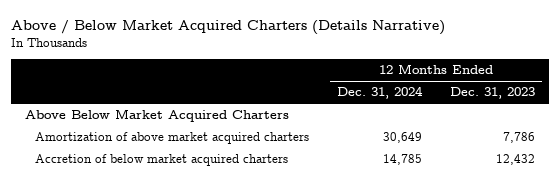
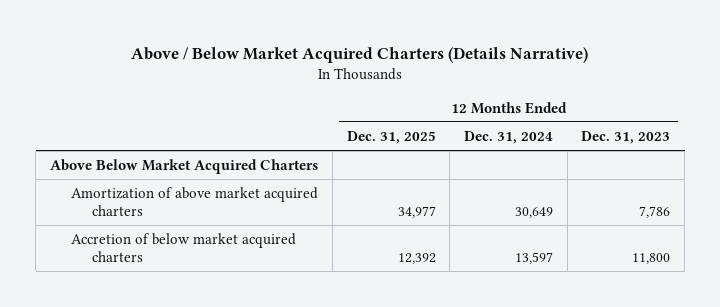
none -> [346,131,436,145] Dec. 31, 2025
[383,154,423,166] 14,785 -> [515,251,554,264] 13,597
[495,154,535,166] 12,432 -> [632,252,671,264] 11,800

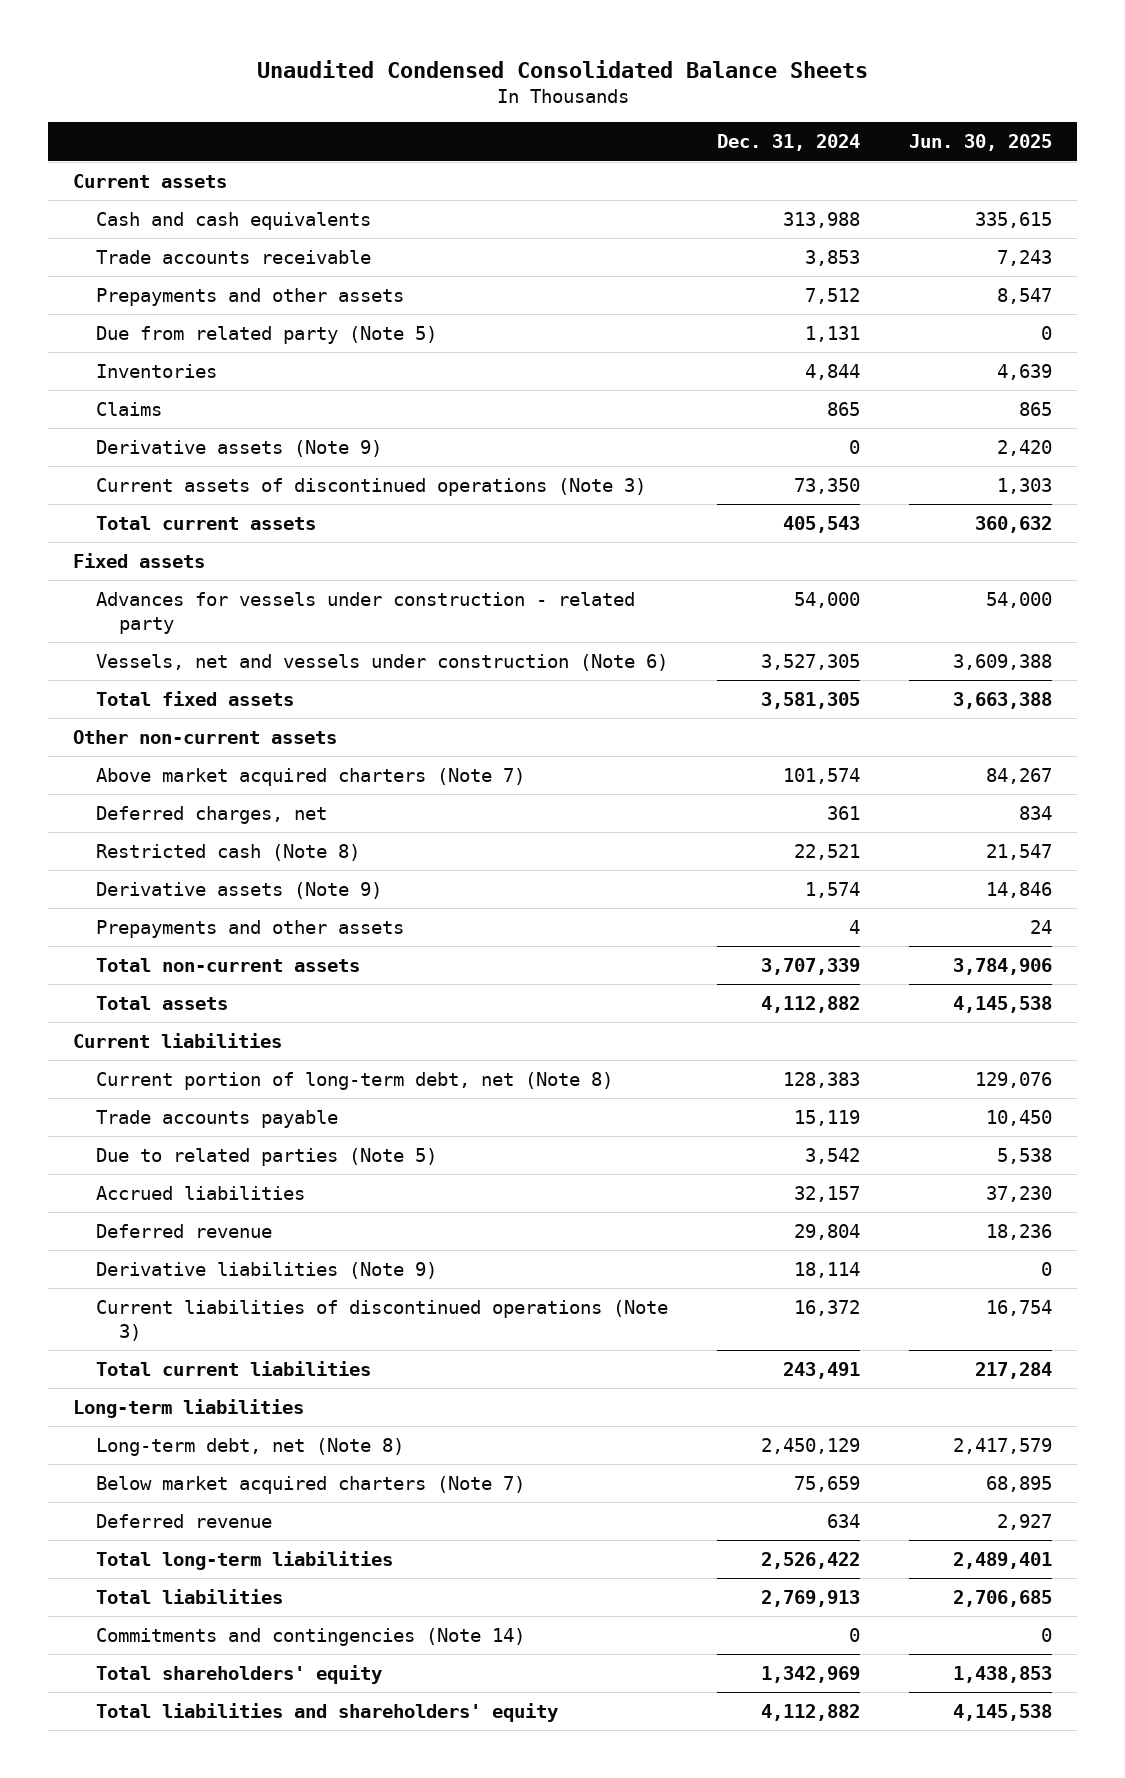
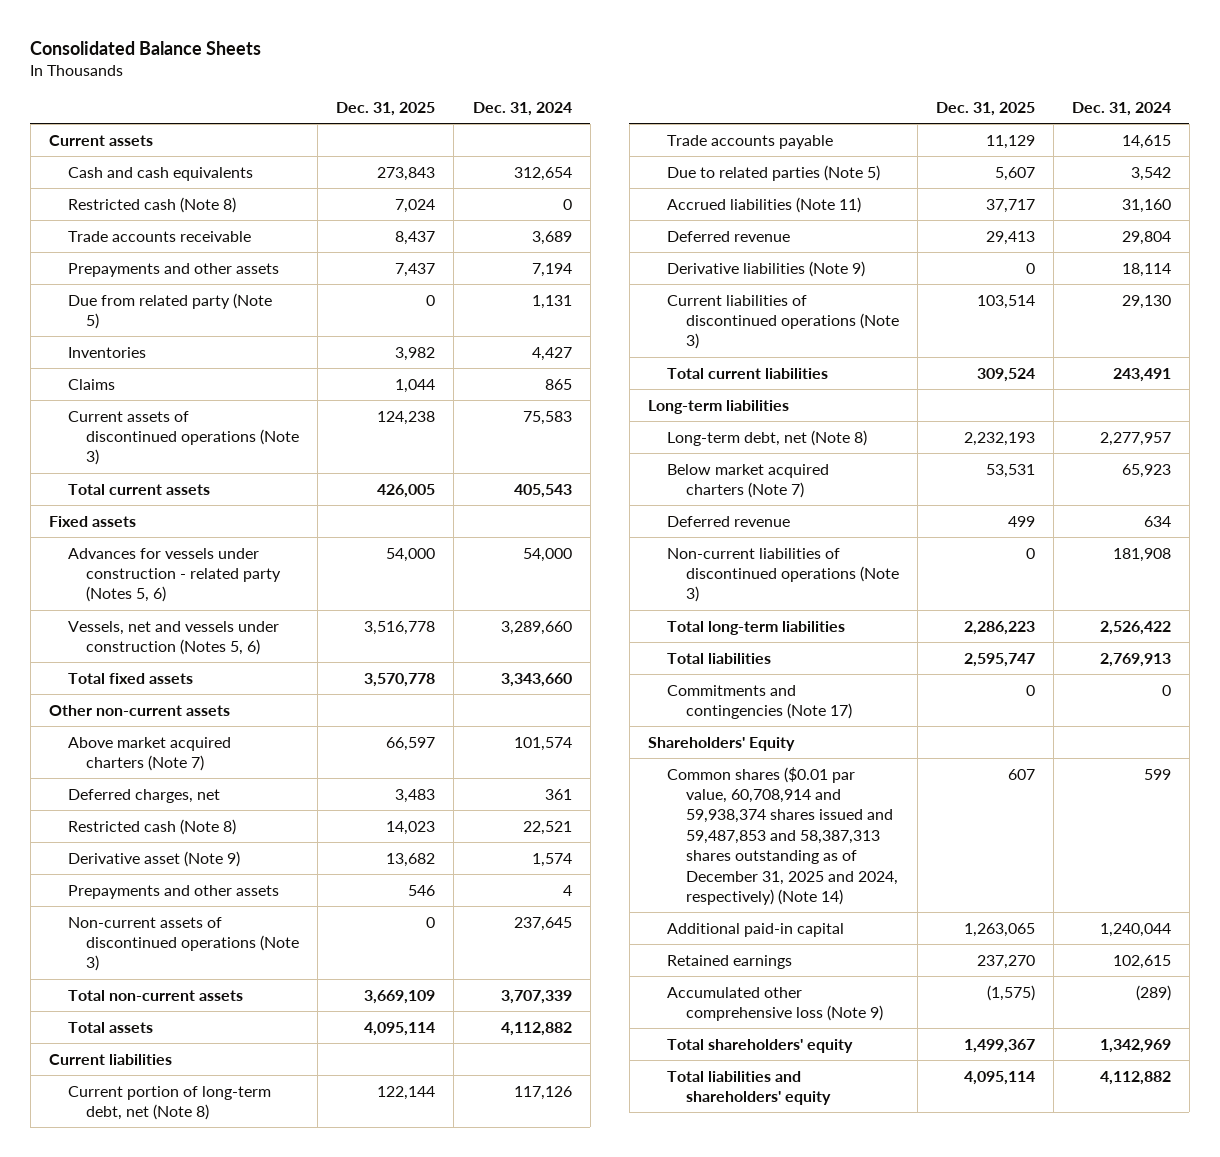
[256,59,868,78] Unaudited Condensed Consolidated Balance Sheets -> [30,40,262,55] Consolidated Balance Sheets
[909,134,1053,152] Jun. 30, 2025 -> none
none -> [336,102,436,117] Dec. 31, 2025
[783,211,861,228] 313,988 -> [513,166,572,181] 312,654
none -> [67,196,236,213] Restricted cash (Note 8)
[805,249,861,266] 3,853 -> [531,230,572,245] 3,689
[805,287,861,304] 7,512 -> [531,262,572,277] 7,194
[805,363,861,380] 4,844 -> [531,346,572,361] 4,427
[96,439,383,457] Derivative assets (Note 9) -> none
[794,477,861,494] 73,350 -> [522,410,572,425] 75,583
[96,591,636,634] Advances for vessels under construction - related party -> [67,547,282,603] Advances for vessels under construction - related party (Notes 5, 6)
[96,653,669,671] Vessels, net and vessels under construction (Note 6) -> [67,620,279,655] Vessels, net and vessels under construction (Notes 5, 6)
[761,653,861,670] 3,527,305 -> [500,620,572,635] 3,289,660
[761,691,861,709] 3,581,305 -> [500,672,572,687] 3,343,660
[96,881,383,899] Derivative assets (Note 9) -> [67,850,240,867] Derivative asset (Note 9)
none -> [67,916,300,972] Non-current assets of discontinued operations (Note 3)
[783,1071,861,1088] 128,383 -> [513,1085,572,1100] 117,126
[794,1109,861,1126] 15,119 -> [1121,134,1171,149] 14,615
[96,1185,306,1200] Accrued liabilities -> [666,196,861,213] Accrued liabilities (Note 11)
[794,1185,861,1202] 32,157 -> [1121,198,1171,213] 31,160
[794,1299,861,1316] 16,372 -> [1121,294,1171,309] 29,130
[761,1437,861,1454] 2,450,129 -> [1099,431,1171,446] 2,277,957
[794,1475,861,1492] 75,659 -> [1121,463,1171,478] 65,923
none -> [666,547,899,603] Non-current liabilities of discontinued operations (Note 3)
[96,1627,526,1646] Commitments and contingencies (Note 14) -> [666,684,852,719] Commitments and contingencies (Note 17)
none -> [648,736,796,751] Shareholders' Equity
none -> [666,766,898,906] Common shares ($0.01 par value, 60,708,914 and 59,938,374 shares issued and 59,487,853 and 58,387,313 shares outstanding as of December 31, 2025 and 2024, respectively) (Note 14)
none -> [666,922,844,937] Additional paid-in capital
none -> [666,954,792,969] Retained earnings
none -> [666,986,883,1021] Accumulated other comprehensive loss (Note 9)

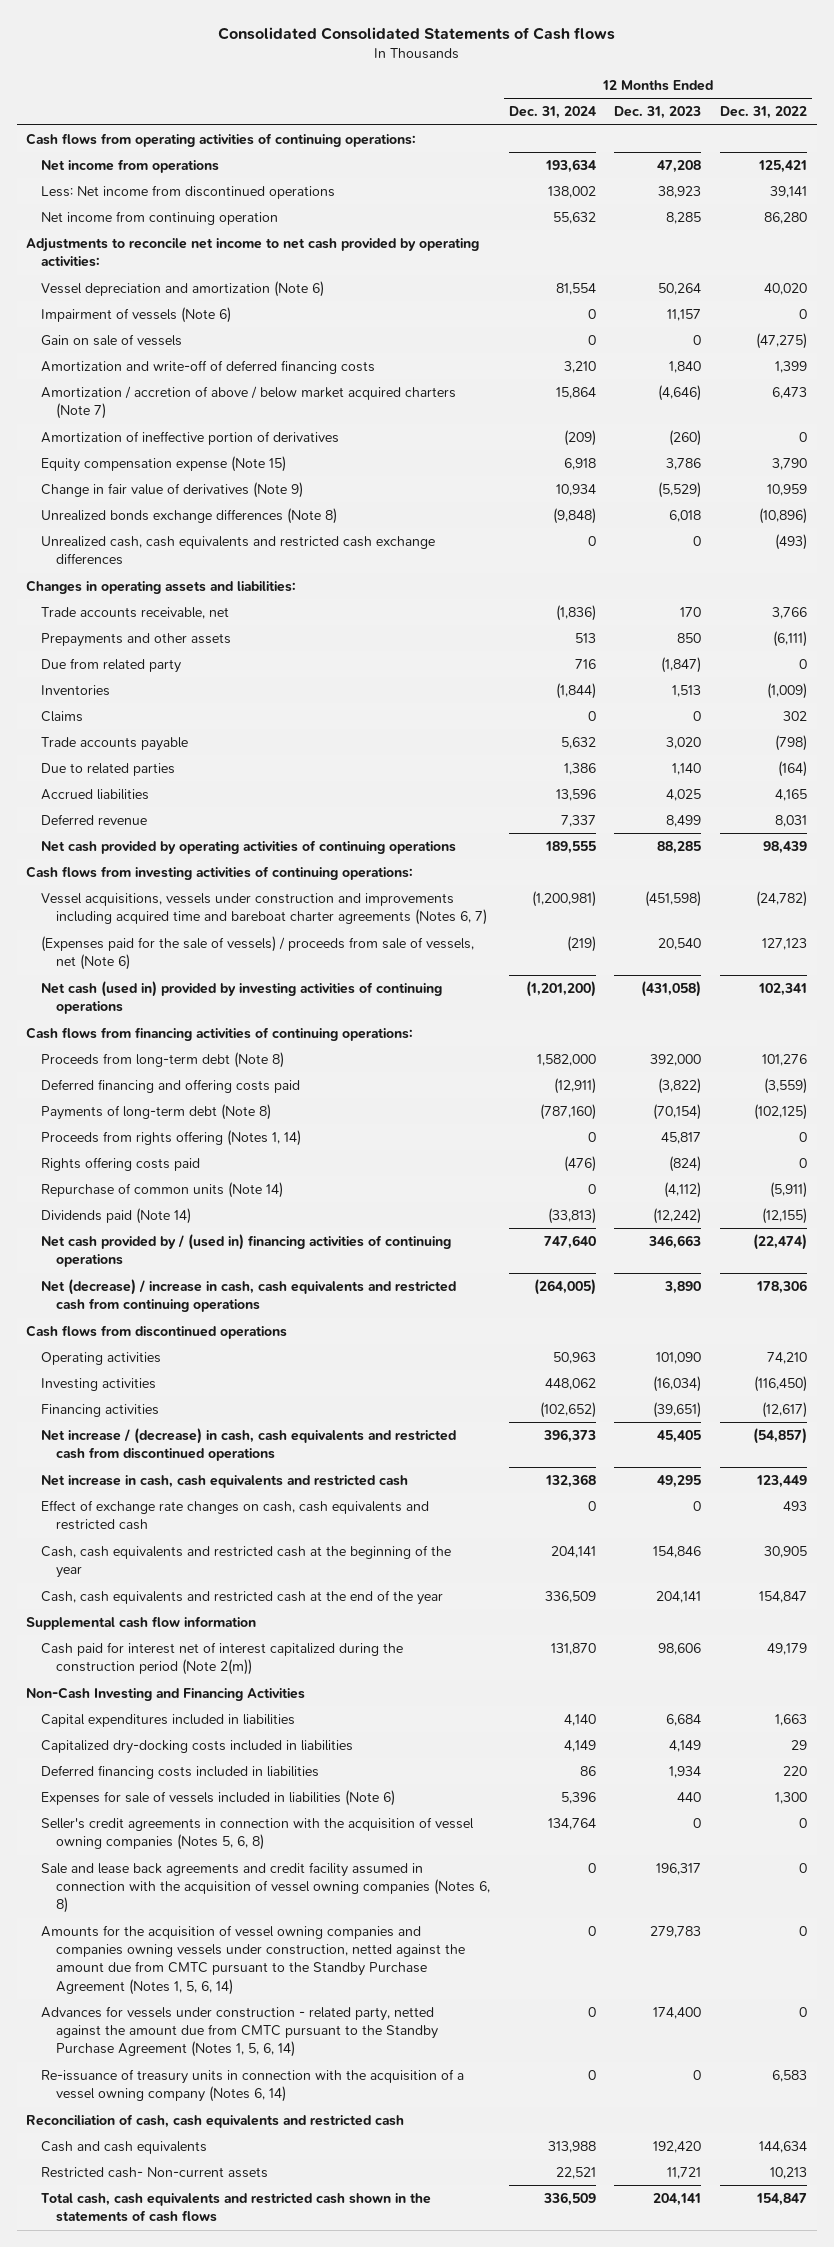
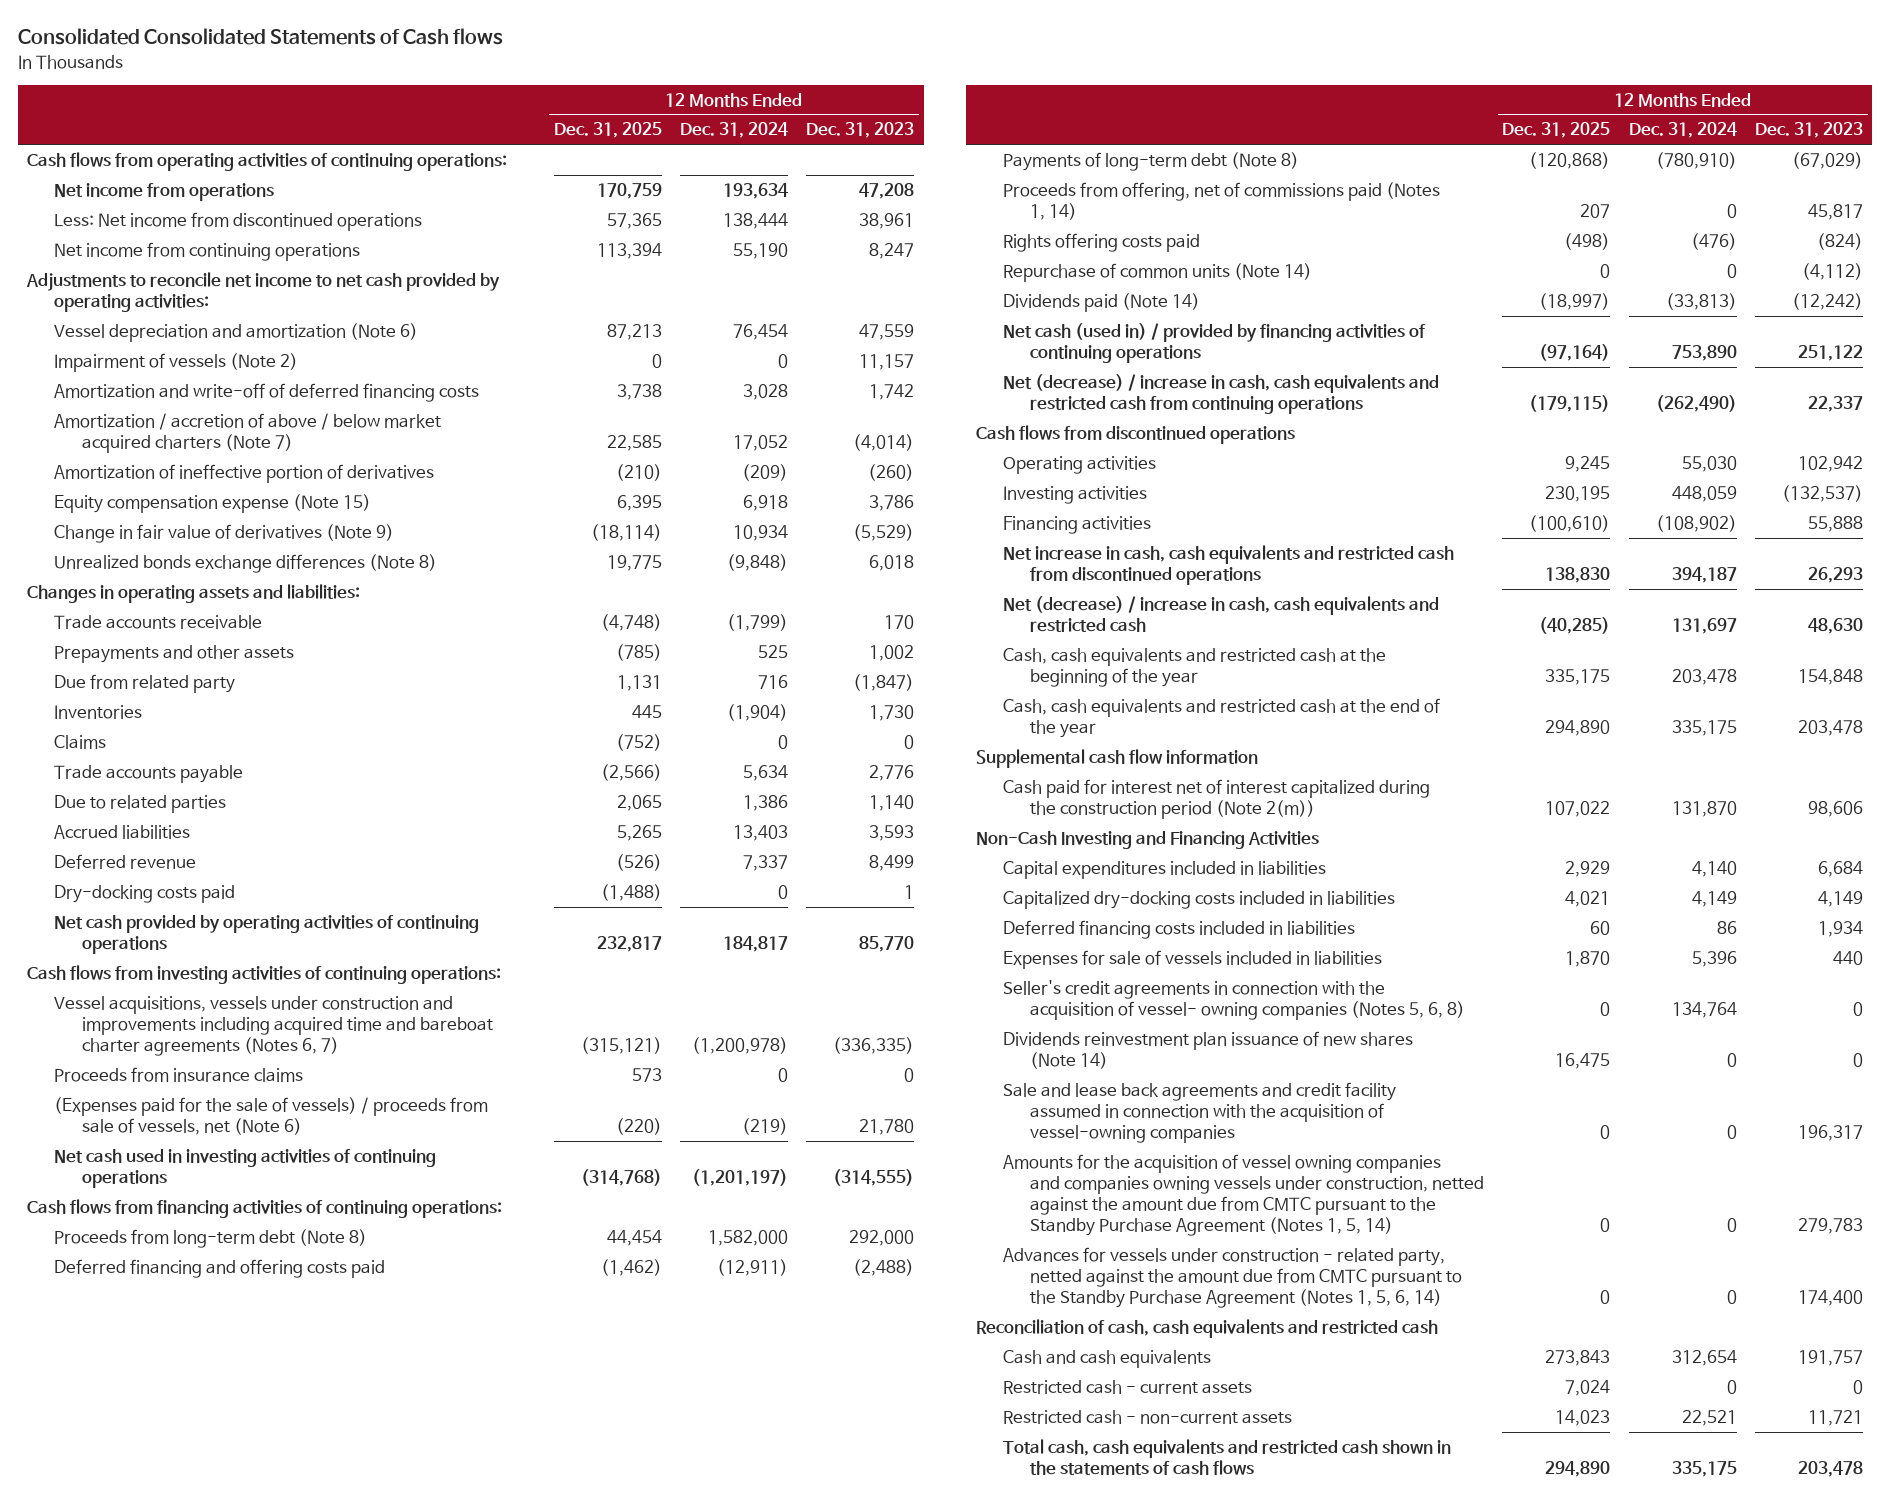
[720,106,808,120] Dec. 31, 2022 -> none
none -> [553,122,662,139] Dec. 31, 2025
[547,186,596,199] 138,002 -> [723,213,789,230] 138,444
[658,186,702,199] 38,923 -> [859,213,915,230] 38,961
[41,211,279,226] Net income from continuing operation -> [54,242,361,262] Net income from continuing operations
[552,212,596,225] 55,632 -> [733,243,789,260] 55,190
[666,212,702,225] 8,285 -> [869,243,915,260] 8,247
[41,334,183,347] Gain on sale of vessels -> none
[555,283,596,296] 81,554 -> [733,324,789,341] 76,454
[658,283,702,296] 50,264 -> [859,324,915,341] 47,559
[41,307,232,324] Impairment of vessels (Note 6) -> [54,353,299,373] Impairment of vessels (Note 2)
[563,361,596,374] 3,210 -> [743,384,789,401] 3,028
[669,361,702,374] 1,840 -> [869,384,915,401] 1,742
[555,387,596,400] 15,864 -> [733,435,789,452] 17,052
[658,385,702,402] (4,646) -> [853,434,915,452] (4,014)
[41,536,436,566] Unrealized cash, cash equivalents and restricted cash exchange differences -> none
[41,607,230,620] Trade accounts receivable, net -> [54,615,263,630] Trade accounts receivable
[555,605,596,622] (1,836) -> [727,614,789,632] (1,799)
[574,633,596,644] 513 -> [758,645,789,659] 525
[677,633,702,644] 850 -> [869,645,915,662] 1,002
[555,683,596,700] (1,844) -> [727,704,789,722] (1,904)
[672,685,702,698] 1,513 -> [869,705,915,722] 1,730
[560,737,596,750] 5,632 -> [743,765,789,782] 5,634
[666,737,702,750] 3,020 -> [869,765,915,782] 2,776
[555,789,596,802] 13,596 -> [733,825,789,842] 13,403
[666,789,702,802] 4,025 -> [869,825,915,842] 3,593
none -> [54,885,236,904] Dry-docking costs paid
[544,841,596,855] 189,555 -> [723,936,789,953] 184,817
[657,841,702,855] 88,285 -> [859,936,915,953] 85,770
[531,891,596,908] (1,200,981) -> [692,1037,789,1055] (1,200,978)
[645,891,702,908] (451,598) -> [833,1037,915,1055] (336,335)
none -> [54,1067,304,1083] Proceeds from insurance claims
[658,938,702,951] 20,540 -> [859,1119,915,1136] 21,780
[41,981,443,1015] Net cash (used in) provided by investing activities of continuing operations -> [54,1149,437,1189] Net cash used in investing activities of continuing operations
[525,981,596,998] (1,201,200) -> [692,1169,789,1187] (1,201,197)
[641,981,702,998] (431,058) -> [833,1169,915,1187] (314,555)
[650,1054,702,1067] 392,000 -> [849,1230,915,1247] 292,000
[658,1078,702,1095] (3,822) -> [853,1259,915,1277] (2,488)
[539,1104,596,1121] (787,160) -> [1655,152,1737,170] (780,910)
[653,1104,702,1121] (70,154) -> [1791,152,1863,170] (67,029)
[41,1130,302,1147] Proceeds from rights offering (Notes 1, 14) -> [1002,182,1440,221] Proceeds from offering, net of commissions paid (Notes 1, 14)
[41,1234,452,1268] Net cash provided by / (used in) financing activities of continuing operations -> [1002,323,1426,364] Net cash (used in) / provided by financing activities of continuing operations
[543,1235,596,1250] 747,640 -> [1671,345,1737,362] 753,890
[648,1235,702,1250] 346,663 -> [1797,345,1863,362] 251,122
[533,1279,596,1296] (264,005) -> [1655,395,1737,413] (262,490)
[664,1281,702,1295] 3,890 -> [1807,396,1863,413] 22,337
[41,1500,430,1531] Effect of exchange rate changes on cash, cash equivalents and restricted cash -> none
[552,1352,596,1365] 50,963 -> [1681,456,1737,473] 55,030
[656,1352,702,1365] 101,090 -> [1797,456,1863,473] 102,942
[544,1378,596,1391] 448,062 -> [1671,486,1737,503] 448,059
[653,1376,702,1393] (16,034) -> [1781,485,1863,503] (132,537)
[539,1402,596,1419] (102,652) -> [1655,515,1737,533] (108,902)
[653,1402,702,1419] (39,651) -> [1807,516,1863,533] 55,888
[41,1428,457,1462] Net increase / (decrease) in cash, cash equivalents and restricted cash from discontinued operations -> [1002,545,1454,586] Net increase in cash, cash equivalents and restricted cash from discontinued operations
[542,1429,596,1444] 396,373 -> [1671,567,1737,584] 394,187
[657,1430,702,1444] 45,405 -> [1807,567,1863,584] 26,293
[41,1475,409,1489] Net increase in cash, cash equivalents and restricted cash -> [1002,596,1439,633] Net (decrease) / increase in cash, cash equivalents and restricted cash
[544,1474,596,1489] 132,368 -> [1671,618,1737,635] 131,697
[657,1475,702,1489] 49,295 -> [1807,618,1863,635] 48,630
[550,1546,596,1559] 204,141 -> [1671,669,1737,686] 203,478
[653,1546,702,1559] 154,846 -> [1797,669,1863,686] 154,848
[544,1591,596,1604] 336,509 -> [1671,720,1737,737] 335,175
[656,1591,702,1604] 204,141 -> [1797,720,1863,737] 203,478
[41,1790,396,1807] Expenses for sale of vessels included in liabilities (Note 6) -> [1002,950,1382,970] Expenses for sale of vessels included in liabilities
[41,1817,475,1851] Seller's credit agreements in connection with the acquisition of vessel owning companies (Notes 5, 6, 8) -> [1002,980,1466,1021] Seller's credit agreements in connection with the acquisition of vessel- owning companies (Notes 5, 6, 8)
none -> [1002,1031,1413,1070] Dividends reinvestment plan issuance of new shares (Note 14)
[41,1862,490,1914] Sale and lease back agreements and credit facility assumed in connection with the acquisition of vessel owning companies (Notes 6, 8) -> [1002,1082,1396,1144] Sale and lease back agreements and credit facility assumed in connection with the acquisition of vessel-owning companies
[41,1925,465,1995] Amounts for the acquisition of vessel owning companies and companies owning vessels under construction, netted against the amount due from CMTC pursuant to the Standby Purchase Agreement (Notes 1, 5, 6, 14) -> [1002,1154,1485,1237] Amounts for the acquisition of vessel owning companies and companies owning vessels under construction, netted against the amount due from CMTC pursuant to the Standby Purchase Agreement (Notes 1, 5, 14)
[41,2069,465,2103] Re-issuance of treasury units in connection with the acquisition of a vessel owning company (Notes 6, 14) -> none
[547,2141,596,2154] 313,988 -> [1671,1350,1737,1367] 312,654
[653,2141,702,2154] 192,420 -> [1797,1350,1863,1367] 191,757
none -> [1002,1380,1252,1395] Restricted cash - current assets
[41,2167,269,2179] Restricted cash- Non-current assets -> [1002,1410,1292,1425] Restricted cash - non-current assets
[542,2192,596,2207] 336,509 -> [1671,1461,1737,1478] 335,175
[653,2193,702,2207] 204,141 -> [1797,1461,1863,1478] 203,478

